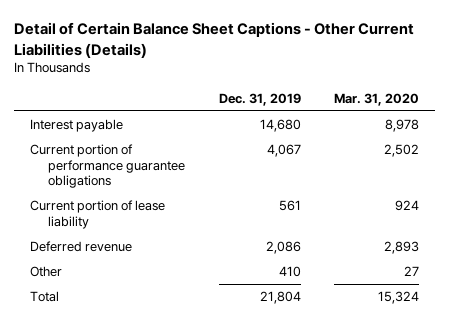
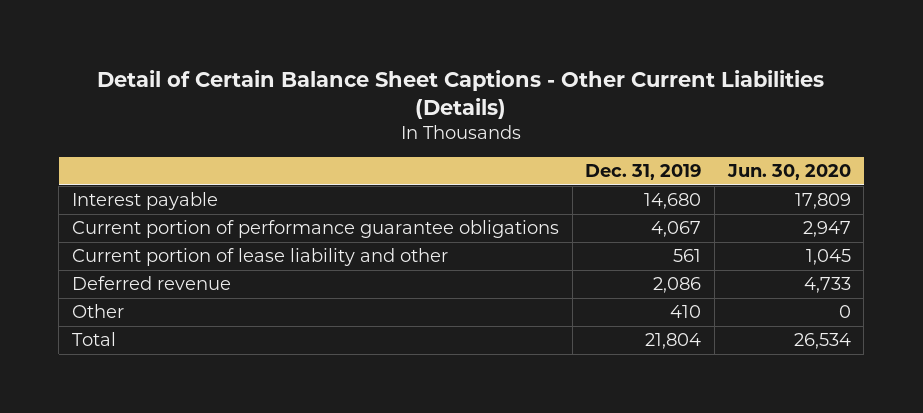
[333,92,419,106] Mar. 31, 2020 -> none
none -> [726,164,851,181] Jun. 30, 2020
[30,200,166,229] Current portion of lease liability -> [72,248,449,267] Current portion of lease liability and other

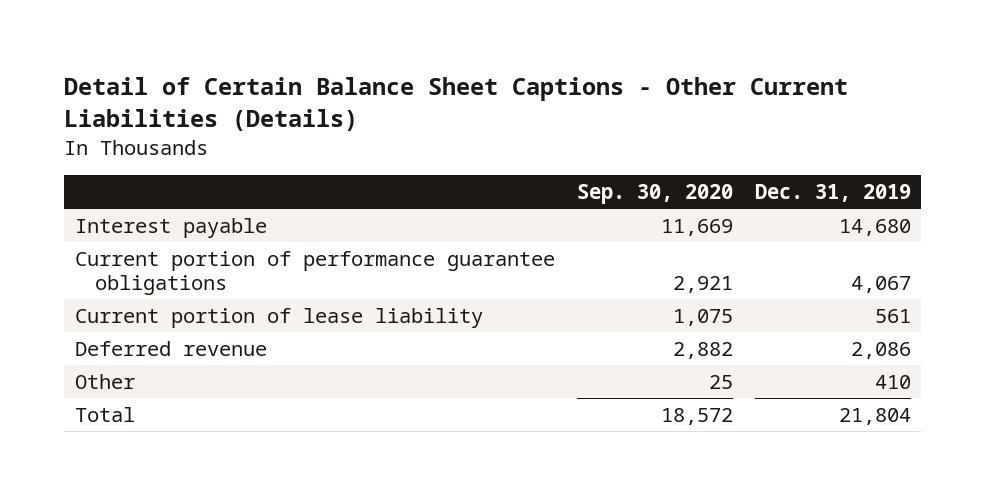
[726,164,851,181] Jun. 30, 2020 -> none
none -> [576,184,733,205] Sep. 30, 2020
[72,248,449,267] Current portion of lease liability and other -> [74,307,483,328] Current portion of lease liability

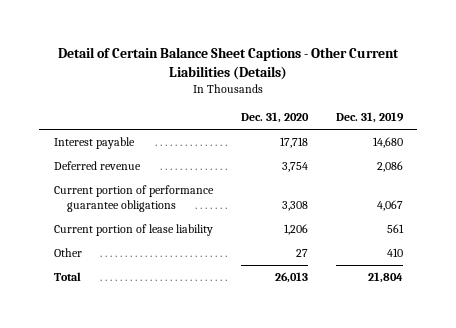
[576,184,733,205] Sep. 30, 2020 -> none
none -> [240,112,309,124] Dec. 31, 2020
[74,340,267,356] Deferred revenue -> [53,161,141,171] Deferred revenue

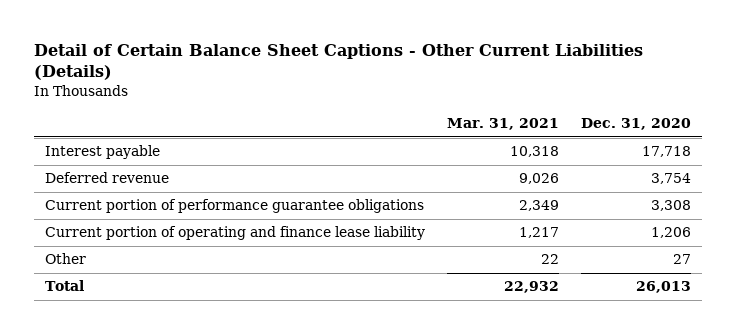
[335,112,404,124] Dec. 31, 2019 -> none
none -> [447,118,560,131] Mar. 31, 2021
[53,224,213,237] Current portion of lease liability -> [45,226,426,241] Current portion of operating and finance lease liability

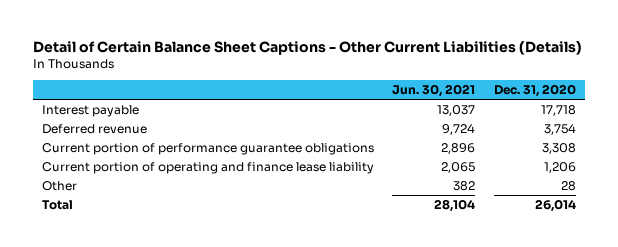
[447,118,560,131] Mar. 31, 2021 -> none
none -> [392,84,476,98] Jun. 30, 2021
[673,254,692,265] 27 -> [560,180,576,191] 28
[636,281,692,294] 26,013 -> [534,198,576,212] 26,014

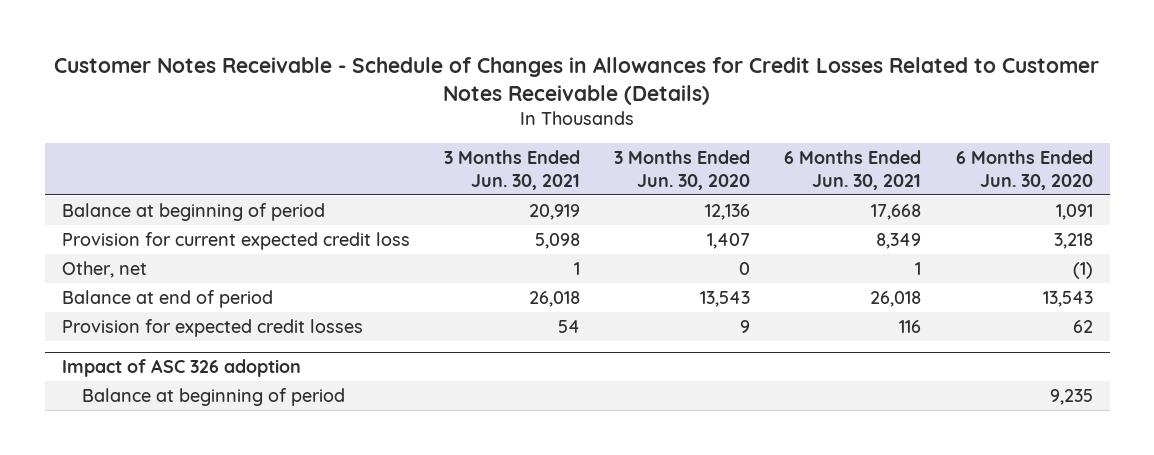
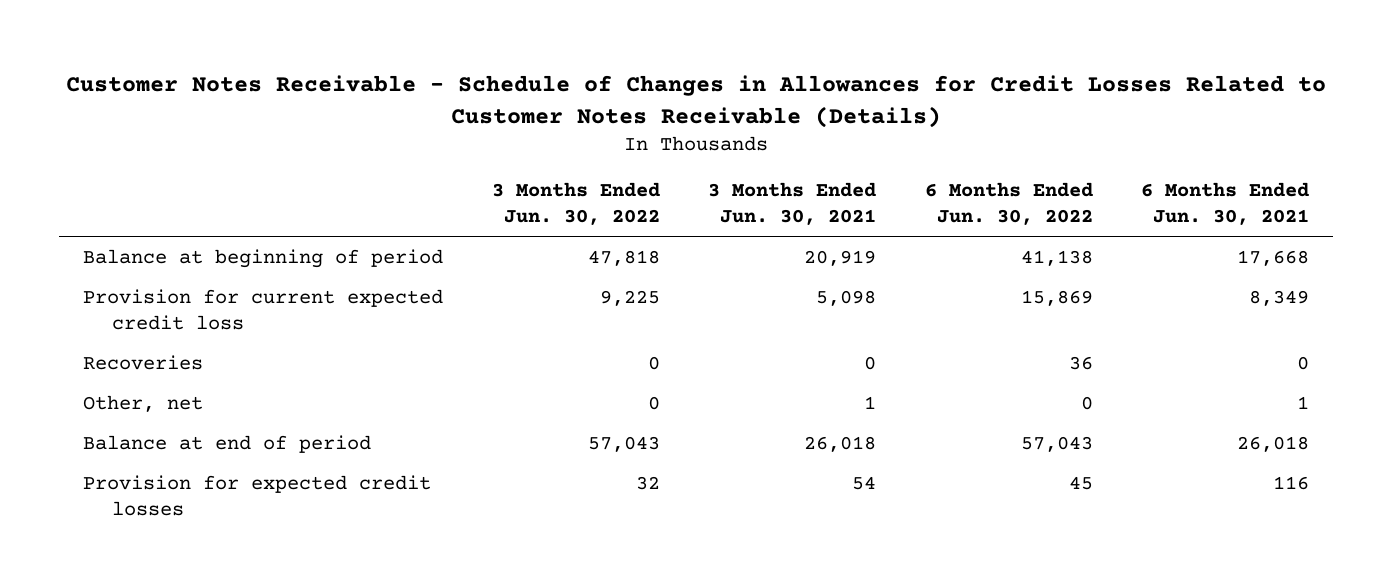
[614,150,751,190] 3 Months Ended Jun. 30, 2020 -> none
[955,150,1093,190] 6 Months Ended Jun. 30, 2020 -> none
none -> [491,182,660,226] 3 Months Ended Jun. 30, 2022
none -> [924,182,1093,226] 6 Months Ended Jun. 30, 2022
none -> [83,354,204,370] Recoveries
[61,359,301,378] Impact of ASC 326 adoption -> none
[82,387,346,406] Balance at beginning of period -> none

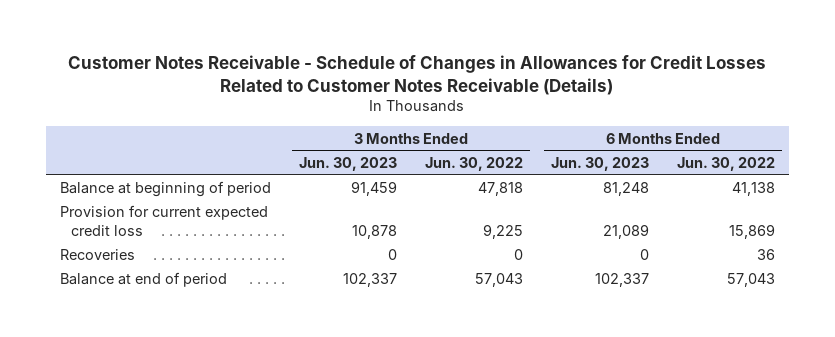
[708,182,877,226] 3 Months Ended Jun. 30, 2021 -> none
[1141,182,1310,226] 6 Months Ended Jun. 30, 2021 -> none
none -> [298,156,397,171] Jun. 30, 2023
none -> [550,156,649,171] Jun. 30, 2023
[83,394,204,412] Other, net -> none
[83,474,432,516] Provision for expected credit losses -> none

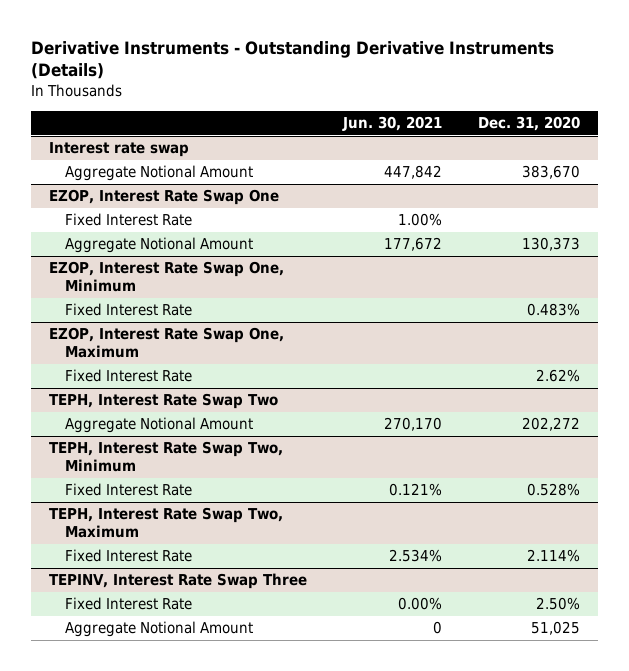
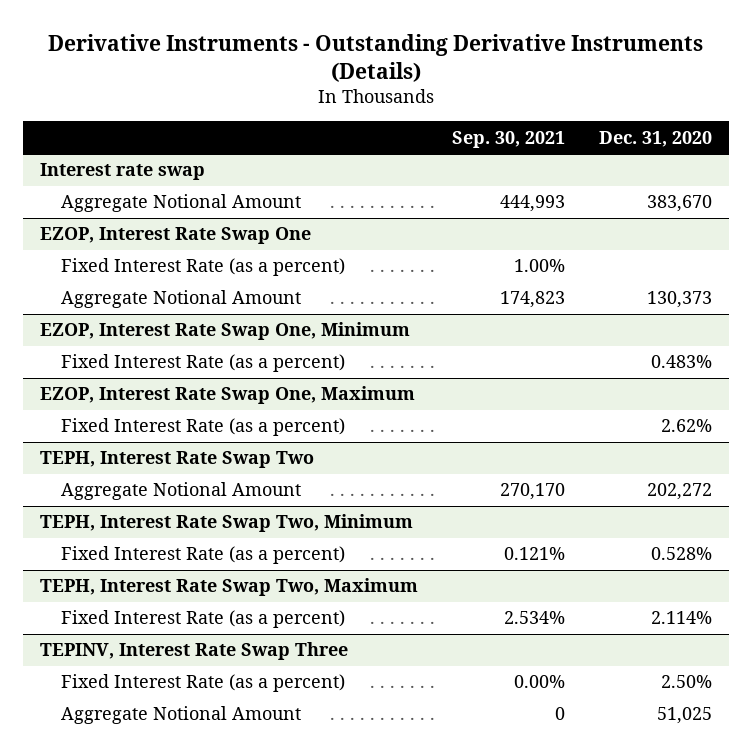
[341,116,442,132] Jun. 30, 2021 -> none
none -> [451,130,565,148] Sep. 30, 2021
[65,213,193,227] Fixed Interest Rate -> [60,258,345,277] Fixed Interest Rate (as a percent)
[65,303,193,317] Fixed Interest Rate -> [60,354,345,373] Fixed Interest Rate (as a percent)
[65,369,193,383] Fixed Interest Rate -> [60,418,345,437] Fixed Interest Rate (as a percent)
[65,483,193,497] Fixed Interest Rate -> [60,546,345,565] Fixed Interest Rate (as a percent)
[65,549,193,563] Fixed Interest Rate -> [60,610,345,629] Fixed Interest Rate (as a percent)
[65,597,193,611] Fixed Interest Rate -> [60,674,345,693] Fixed Interest Rate (as a percent)

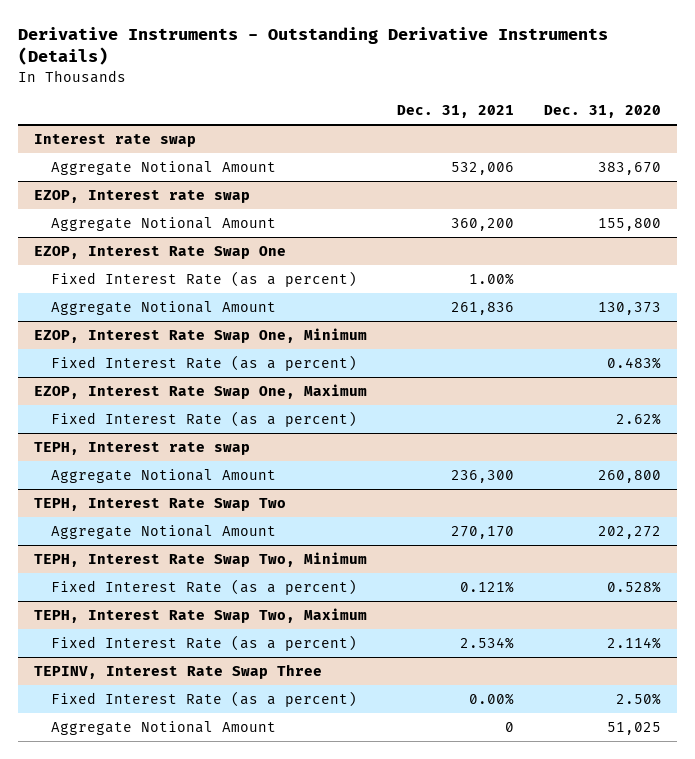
[451,130,565,148] Sep. 30, 2021 -> none
none -> [396,105,514,119] Dec. 31, 2021
none -> [33,190,250,204] EZOP, Interest rate swap
none -> [51,217,277,232] Aggregate Notional Amount
none -> [33,442,250,456] TEPH, Interest rate swap
none -> [51,469,277,484] Aggregate Notional Amount

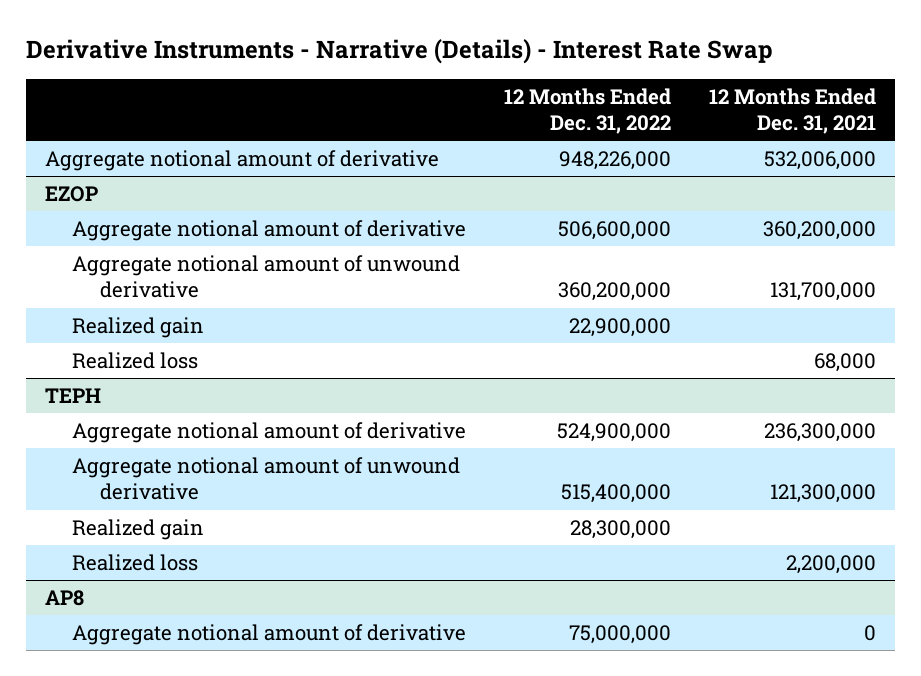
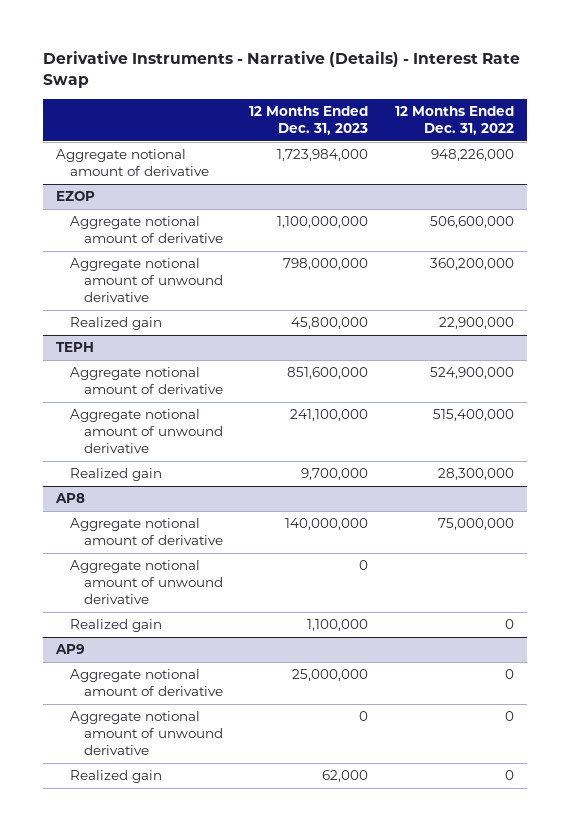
[709,87,877,134] 12 Months Ended Dec. 31, 2021 -> none
none -> [249,106,369,136] 12 Months Ended Dec. 31, 2023
[72,352,199,370] Realized loss -> none
[72,554,199,572] Realized loss -> none
none -> [69,560,223,605] Aggregate notional amount of unwound derivative
none -> [69,619,162,633] Realized gain
none -> [54,644,85,655] AP9
none -> [69,669,223,697] Aggregate notional amount of derivative
none -> [69,711,223,756] Aggregate notional amount of unwound derivative
none -> [69,770,162,784] Realized gain

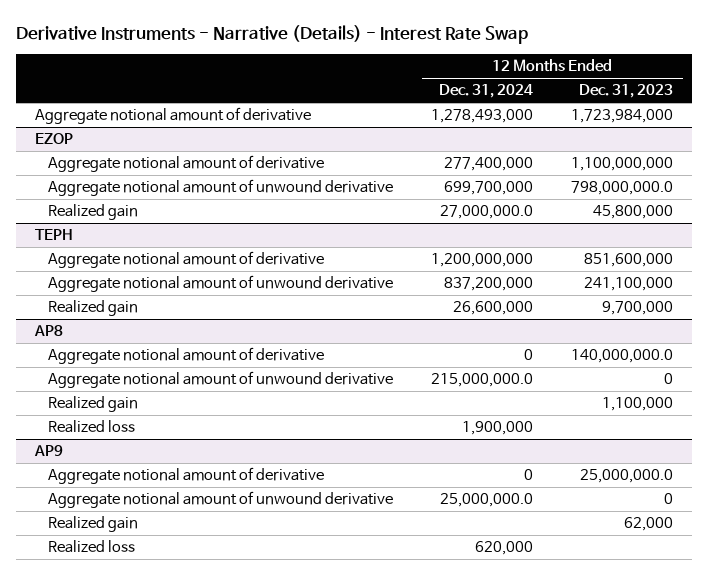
[394,106,514,136] 12 Months Ended Dec. 31, 2022 -> none
none -> [439,84,534,99] Dec. 31, 2024
[283,258,369,271] 798,000,000 -> [571,181,674,196] 798,000,000.0
[285,518,369,531] 140,000,000 -> [571,349,674,364] 140,000,000.0
none -> [48,420,136,434] Realized loss
[292,669,369,682] 25,000,000 -> [580,469,674,484] 25,000,000.0
none -> [48,540,136,554] Realized loss

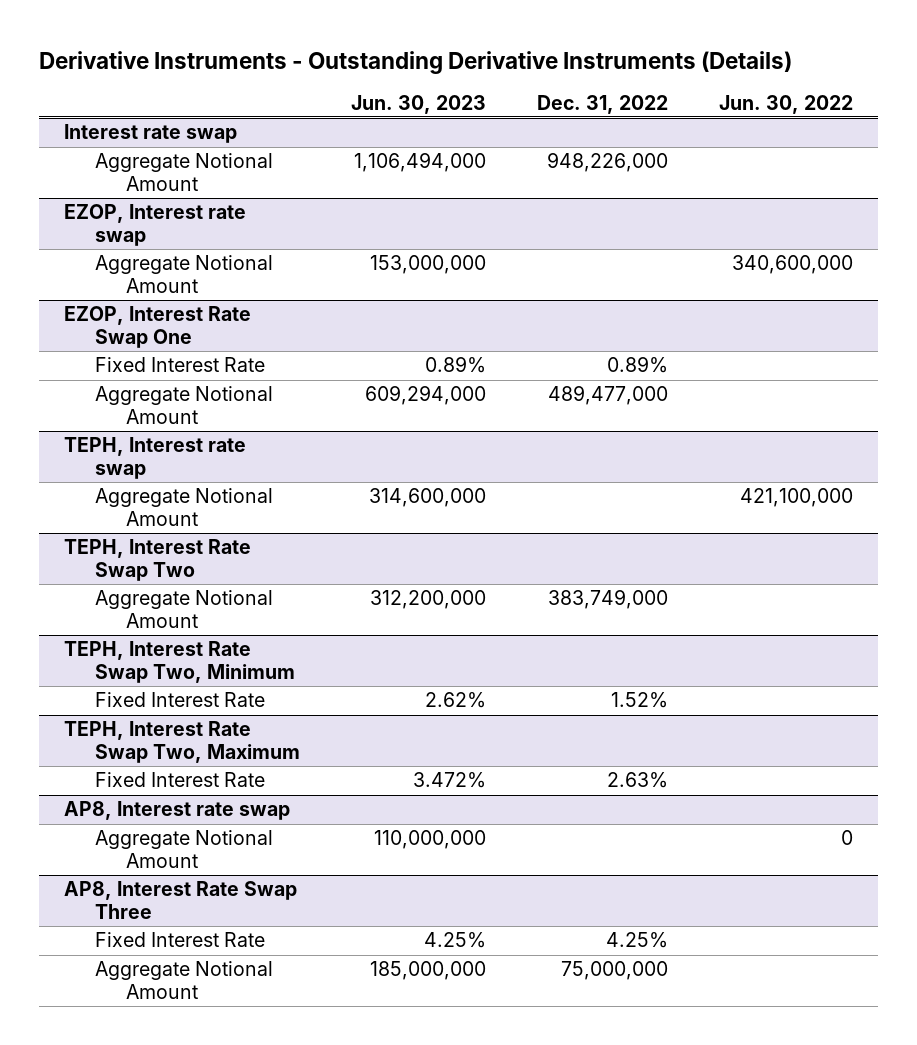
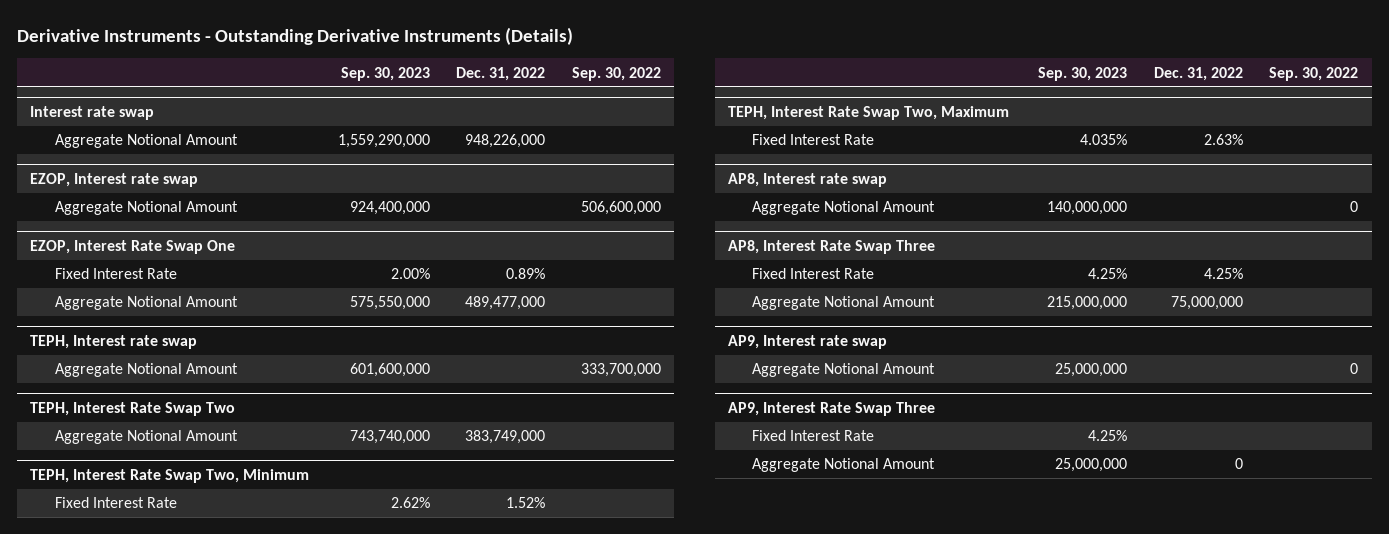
[350,94,486,114] Jun. 30, 2023 -> none
[718,94,853,114] Jun. 30, 2022 -> none
none -> [340,66,430,81] Sep. 30, 2023
none -> [571,66,661,81] Sep. 30, 2022
none -> [727,334,887,349] AP9, Interest rate swap
none -> [752,363,936,378] Aggregate Notional Amount
none -> [727,401,935,416] AP9, Interest Rate Swap Three
none -> [752,430,875,442] Fixed Interest Rate
none -> [752,458,936,473] Aggregate Notional Amount

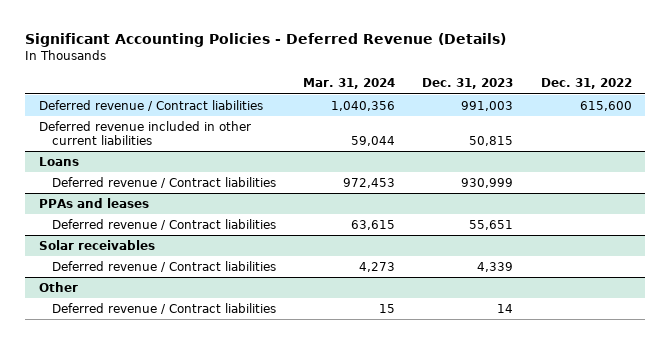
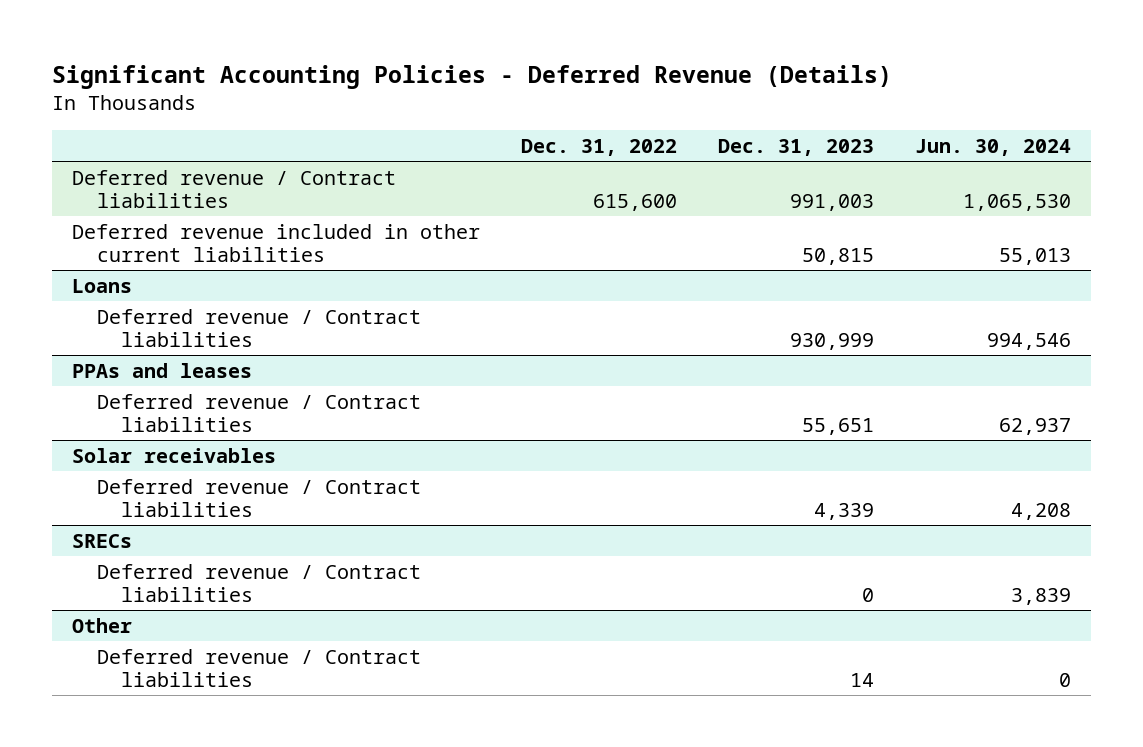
[303,78,396,90] Mar. 31, 2024 -> none
none -> [914,138,1071,156] Jun. 30, 2024
none -> [72,533,133,548] SRECs
none -> [96,563,421,602] Deferred revenue / Contract liabilities

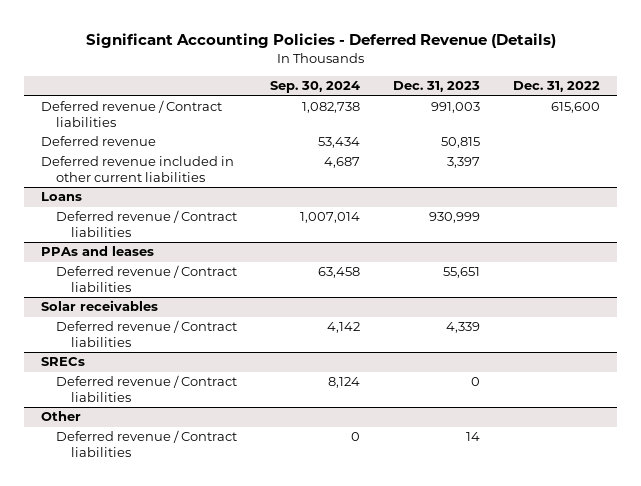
[914,138,1071,156] Jun. 30, 2024 -> none
none -> [269,81,360,94] Sep. 30, 2024
none -> [41,136,157,147] Deferred revenue
[801,247,874,265] 50,815 -> [447,157,481,169] 3,397

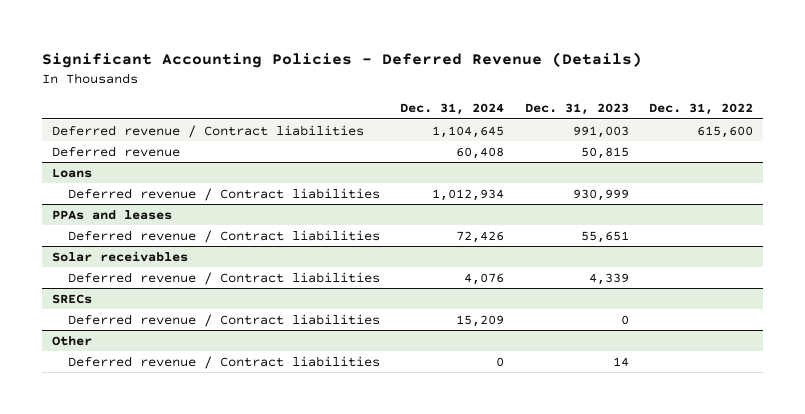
[269,81,360,94] Sep. 30, 2024 -> none
none -> [400,103,505,116] Dec. 31, 2024
[41,156,235,183] Deferred revenue included in other current liabilities -> none

